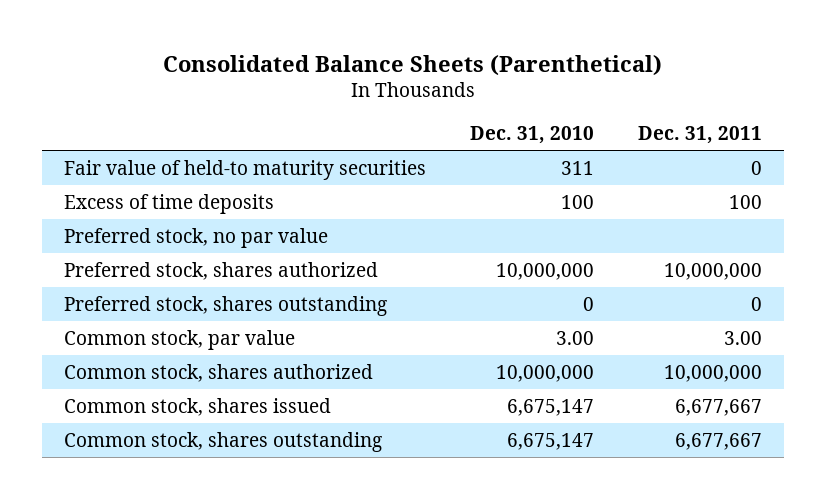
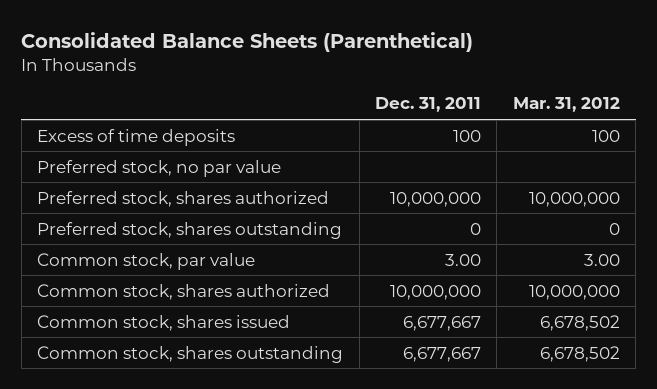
[469,126,594,145] Dec. 31, 2010 -> none
none -> [512,97,620,113] Mar. 31, 2012
[63,159,426,180] Fair value of held-to maturity securities -> none

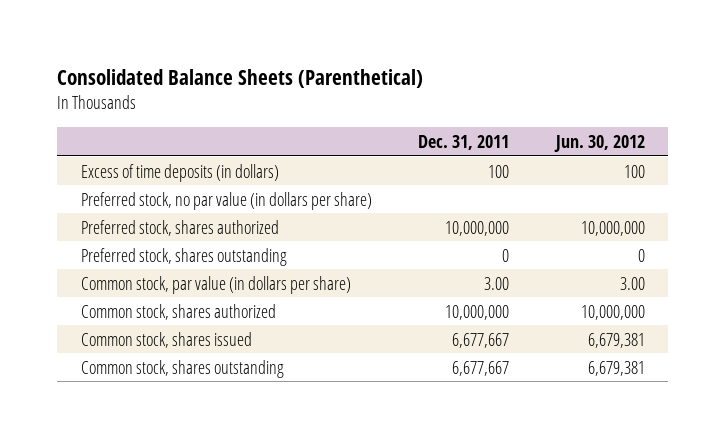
[512,97,620,113] Mar. 31, 2012 -> none
none -> [554,134,646,152] Jun. 30, 2012
[37,128,236,146] Excess of time deposits -> [80,163,279,182] Excess of time deposits (in dollars)
[37,159,282,177] Preferred stock, no par value -> [80,191,372,210] Preferred stock, no par value (in dollars per share)
[37,252,256,270] Common stock, par value -> [80,275,351,294] Common stock, par value (in dollars per share)

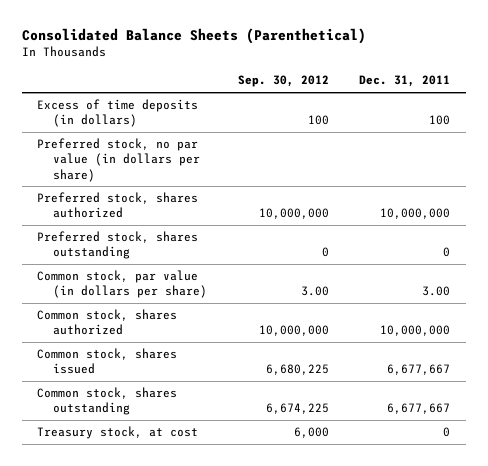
[554,134,646,152] Jun. 30, 2012 -> none
none -> [237,75,329,88] Sep. 30, 2012
none -> [37,426,199,440] Treasury stock, at cost

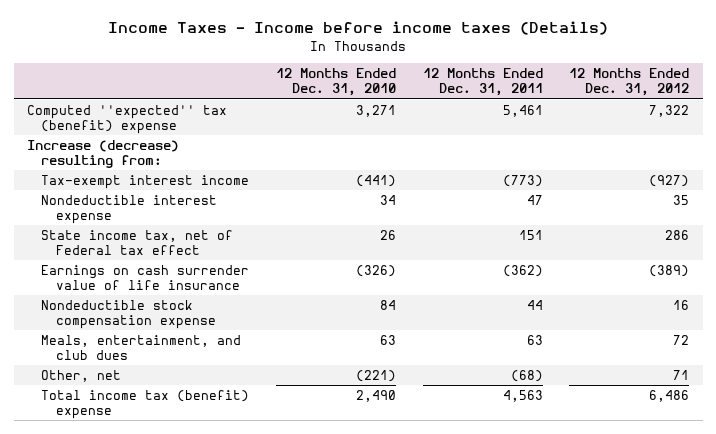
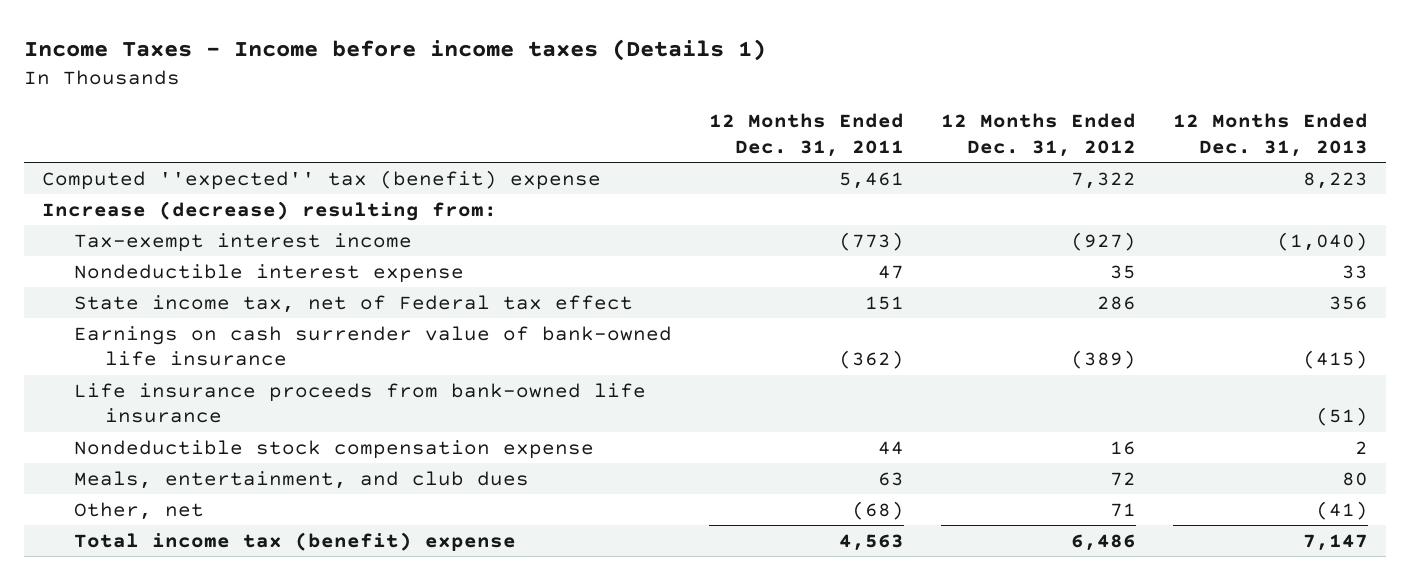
[108,21,609,36] Income Taxes - Income before income taxes (Details) -> [23,39,766,62] Income Taxes - Income before income taxes (Details 1)
[276,68,397,97] 12 Months Ended Dec. 31, 2010 -> none
none -> [1172,113,1368,157] 12 Months Ended Dec. 31, 2013
[41,264,250,291] Earnings on cash surrender value of life insurance -> [73,325,672,367] Earnings on cash surrender value of bank-owned life insurance
none -> [73,382,646,424] Life insurance proceeds from bank-owned life insurance

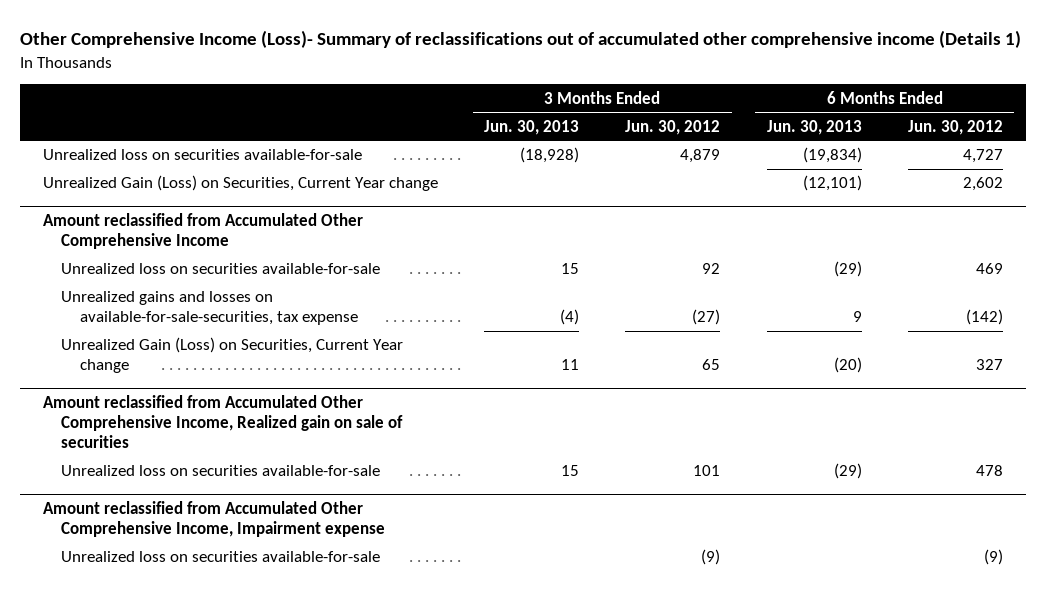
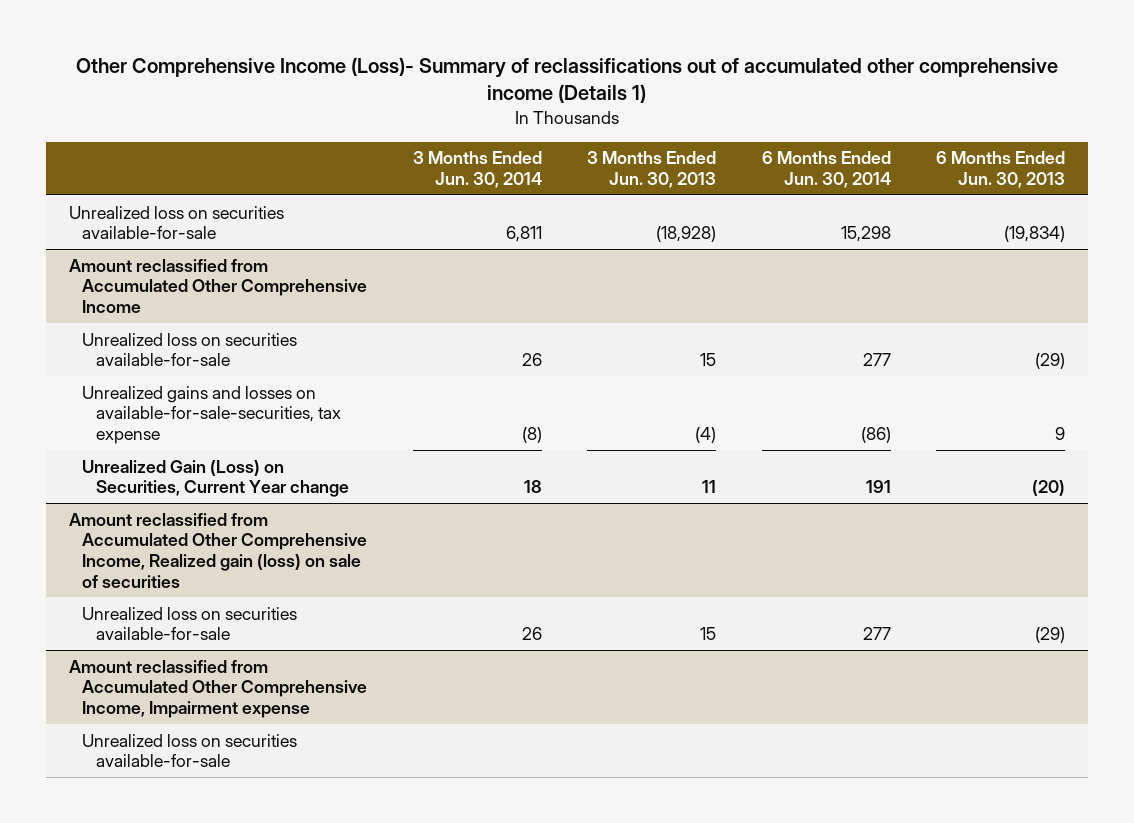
[625,119,721,135] Jun. 30, 2012 -> none
[907,119,1003,135] Jun. 30, 2012 -> none
none -> [412,151,542,188] 3 Months Ended Jun. 30, 2014
none -> [761,151,891,188] 6 Months Ended Jun. 30, 2014
[42,175,438,192] Unrealized Gain (Loss) on Securities, Current Year change -> none
[42,395,404,449] Amount reclassified from Accumulated Other Comprehensive Income, Realized gain on sale of securities -> [68,512,368,588] Amount reclassified from Accumulated Other Comprehensive Income, Realized gain (loss) on sale of securities

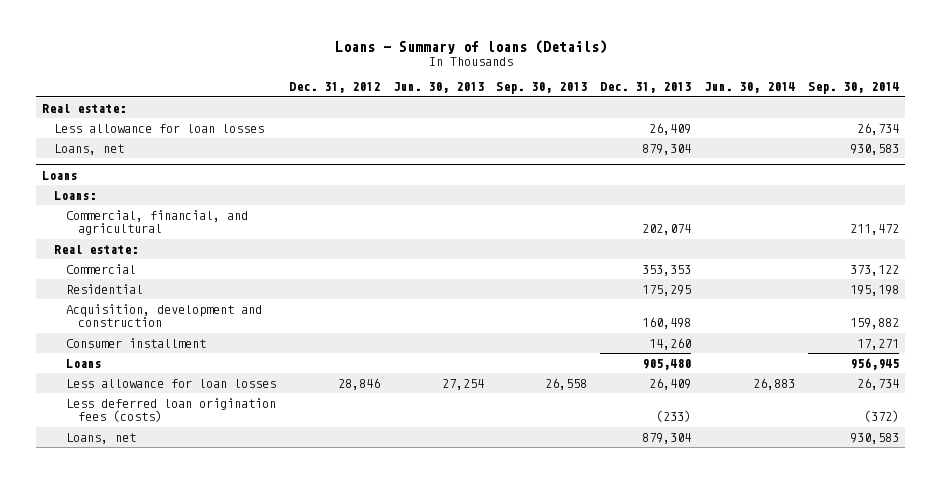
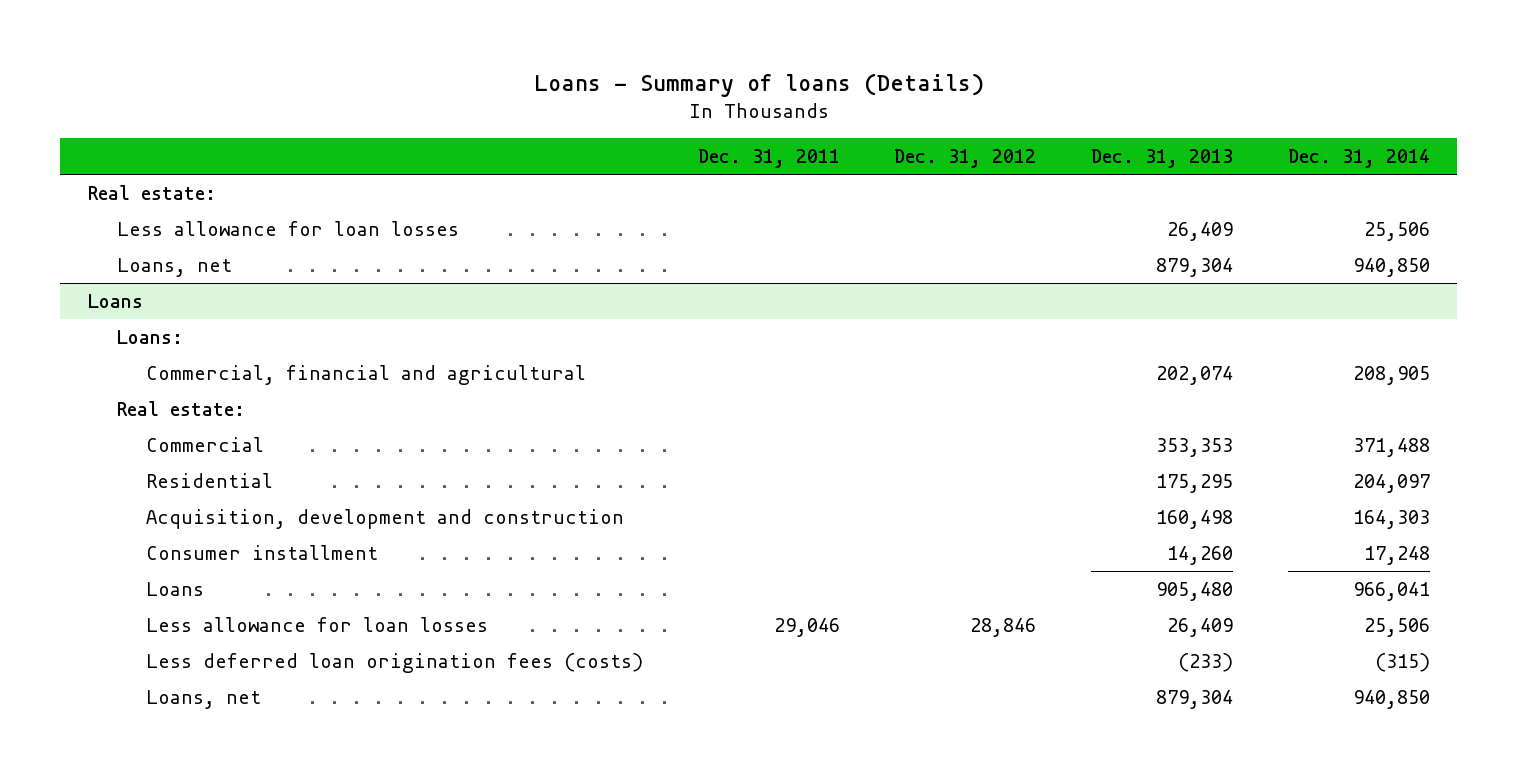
[392,82,484,94] Jun. 30, 2013 -> none
[496,82,588,95] Sep. 30, 2013 -> none
[704,82,796,94] Jun. 30, 2014 -> none
[807,82,899,95] Sep. 30, 2014 -> none
none -> [697,148,840,168] Dec. 31, 2011
none -> [1287,148,1430,168] Dec. 31, 2014
[65,210,248,236] Commercial, financial, and agricultural -> [145,364,586,385] Commercial, financial and agricultural

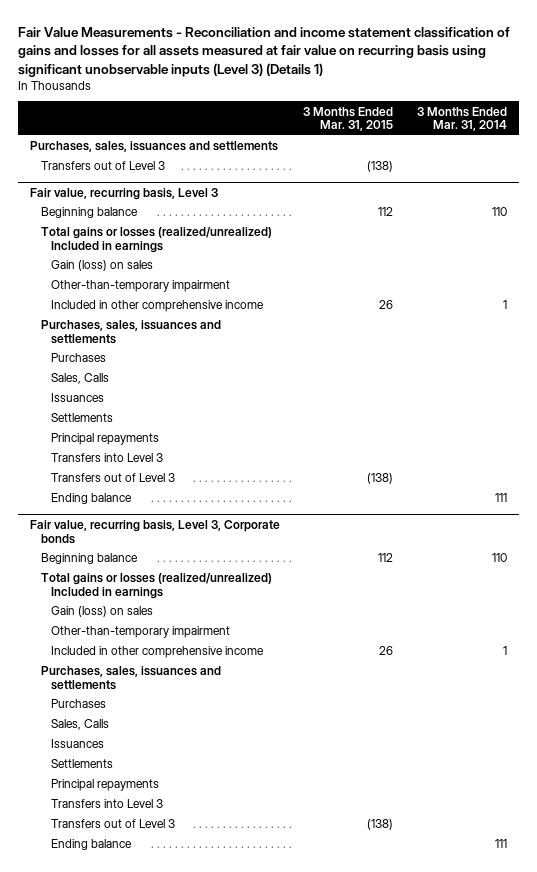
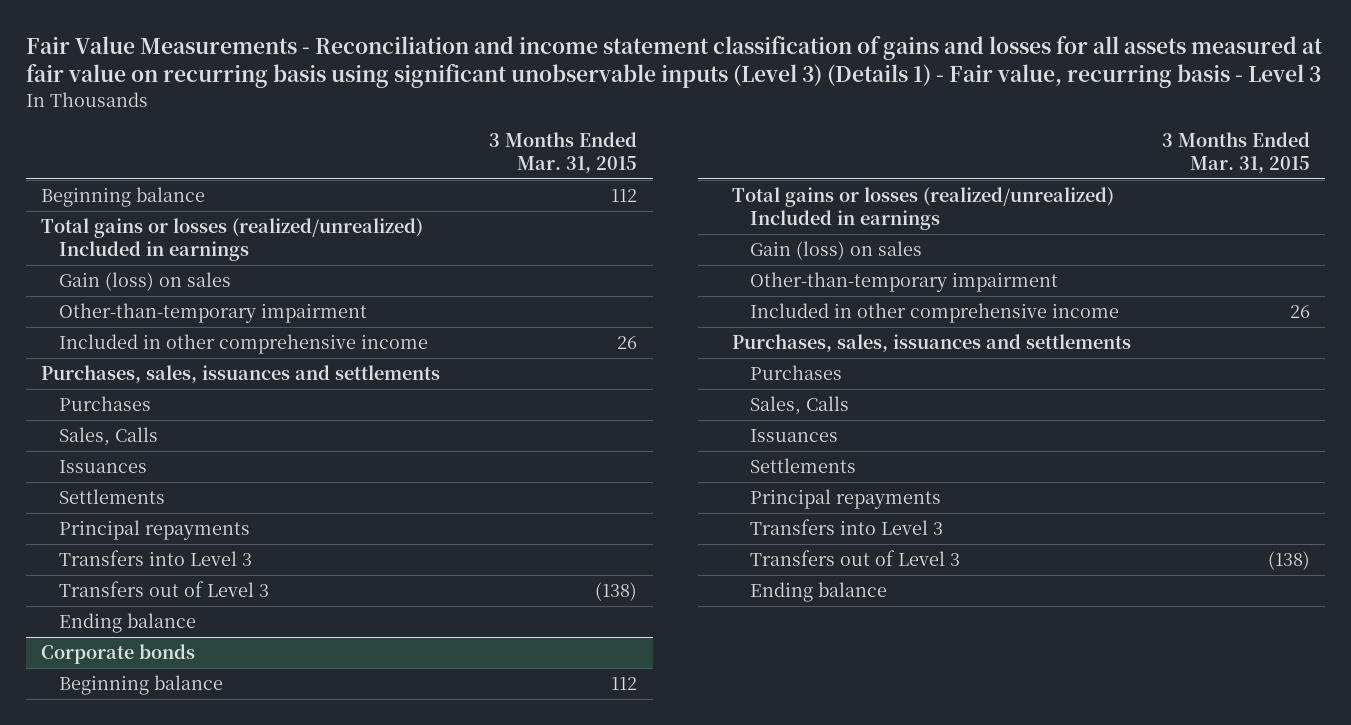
[18,26,511,77] Fair Value Measurements - Reconciliation and income statement classification of gains and losses for all assets measured at fair value on recurring basis using significant unobservable inputs (Level 3) (Details 1) -> [25,35,1323,89] Fair Value Measurements - Reconciliation and income statement classification of gains and losses for all assets measured at fair value on recurring basis using significant unobservable inputs (Level 3) (Details 1) - Fair value, recurring basis - Level 3
[416,106,507,132] 3 Months Ended Mar. 31, 2014 -> none
[29,141,278,153] Purchases, sales, issuances and settlements -> none
[40,161,165,171] Transfers out of Level 3 -> none
[29,188,218,201] Fair value, recurring basis, Level 3 -> none
[29,520,280,544] Fair value, recurring basis, Level 3, Corporate bonds -> none
none -> [41,644,196,665] Corporate bonds

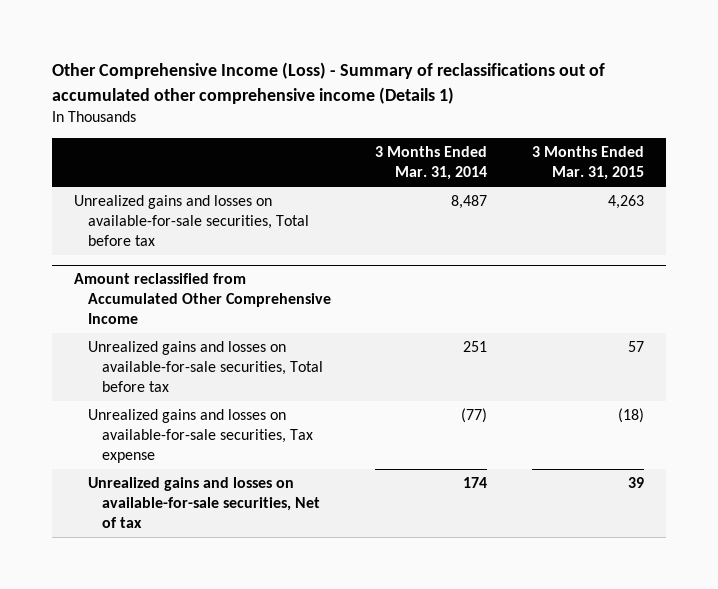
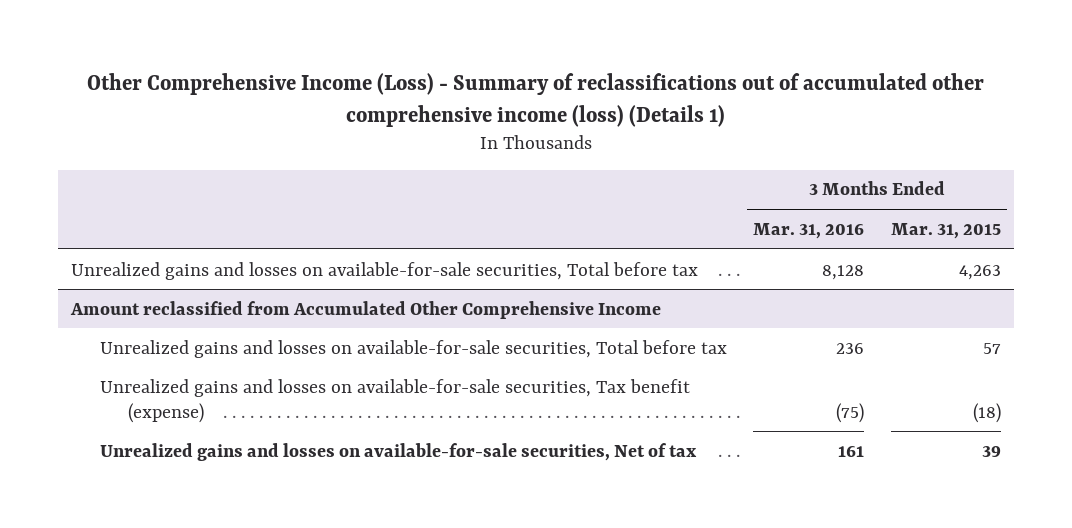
[51,62,605,104] Other Comprehensive Income (Loss) - Summary of reclassifications out of accumulated other comprehensive income (Details 1) -> [87,72,985,127] Other Comprehensive Income (Loss) - Summary of reclassifications out of accumulated other comprehensive income (loss) (Details 1)
[375,146,488,181] 3 Months Ended Mar. 31, 2014 -> none
none -> [753,222,865,239] Mar. 31, 2016
[88,409,314,464] Unrealized gains and losses on available-for-sale securities, Tax expense -> [99,378,690,423] Unrealized gains and losses on available-for-sale securities, Tax benefit (expense)

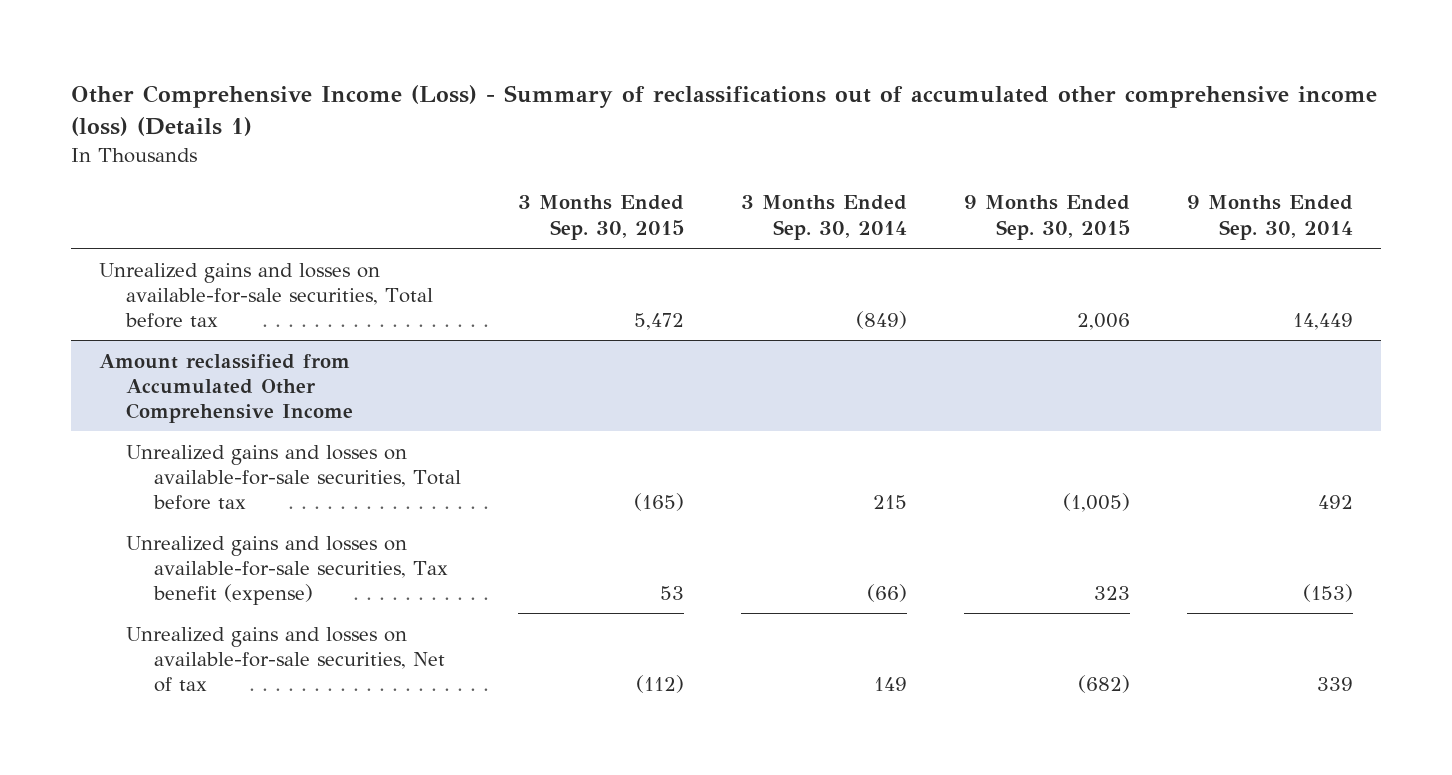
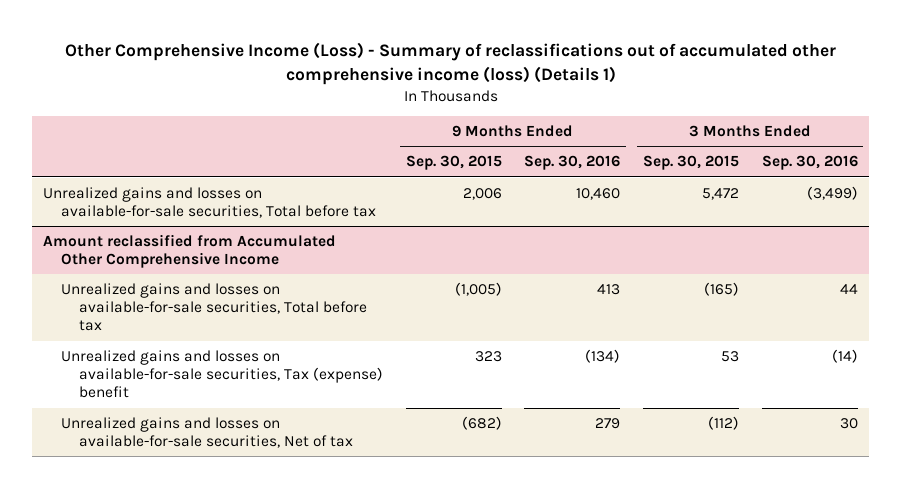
[740,195,907,240] 3 Months Ended Sep. 30, 2014 -> none
[1186,195,1353,240] 9 Months Ended Sep. 30, 2014 -> none
none -> [524,155,621,171] Sep. 30, 2016
none -> [761,155,858,171] Sep. 30, 2016
[126,535,448,605] Unrealized gains and losses on available-for-sale securities, Tax benefit (expense) -> [61,349,384,399] Unrealized gains and losses on available-for-sale securities, Tax (expense) benefit

